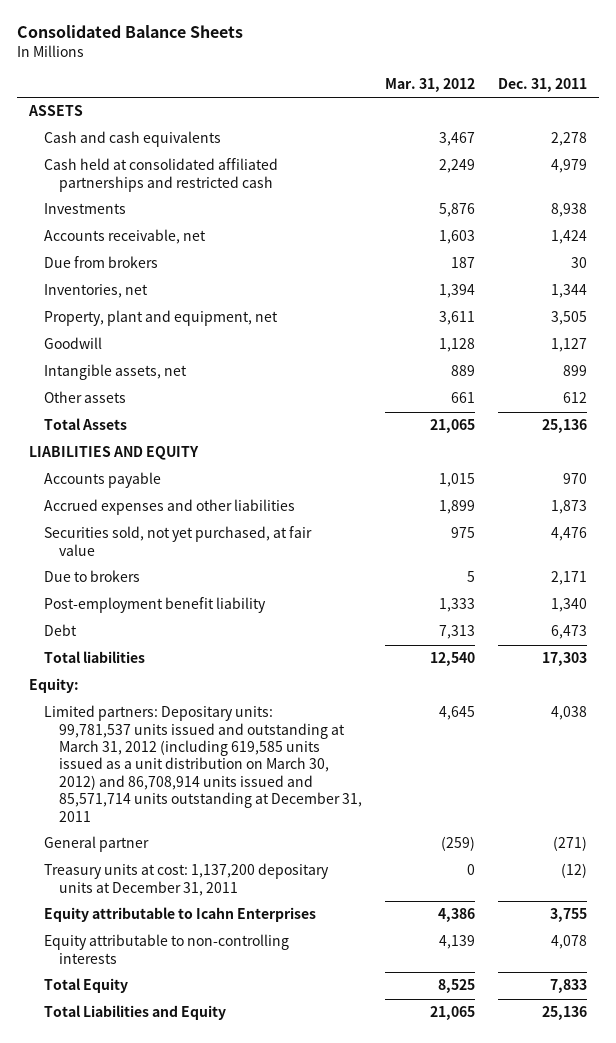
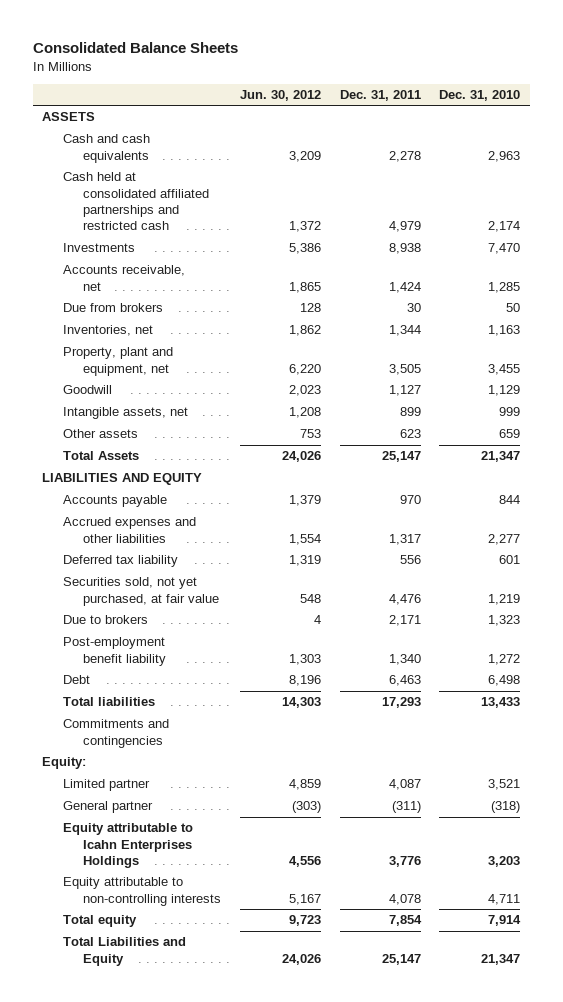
[385,78,476,93] Mar. 31, 2012 -> none
none -> [239,90,321,102] Jun. 30, 2012
none -> [439,90,521,102] Dec. 31, 2010
[563,392,588,404] 612 -> [399,429,421,439] 623
[542,419,588,434] 25,136 -> [381,451,421,463] 25,147
[551,500,588,515] 1,873 -> [388,533,421,545] 1,317
none -> [62,555,178,568] Deferred tax liability
[551,625,588,640] 6,473 -> [388,675,421,687] 6,463
[542,652,588,667] 17,303 -> [381,697,421,709] 17,293
none -> [62,719,169,748] Commitments and contingencies
[43,705,362,822] Limited partners: Depositary units: 99,781,537 units issued and outstanding at March 31, 2012 (including 619,585 units issued as a unit distribution on March 30, 2012) and 86,708,914 units issued and 85,571,714 units outstanding at December 31, 2011 -> none
[43,863,329,896] Treasury units at cost: 1,137,200 depositary units at December 31, 2011 -> none
none -> [62,779,150,792] Limited partner
[553,836,588,852] (271) -> [391,801,421,814] (311)
[43,907,316,923] Equity attributable to Icahn Enterprises -> [62,823,193,869] Equity attributable to Icahn Enterprises Holdings
[550,908,588,923] 3,755 -> [388,856,421,868] 3,776
[43,978,128,994] Total Equity -> [62,915,137,928] Total equity
[550,979,588,994] 7,833 -> [388,915,422,927] 7,854
[542,1006,588,1021] 25,136 -> [381,953,421,965] 25,147

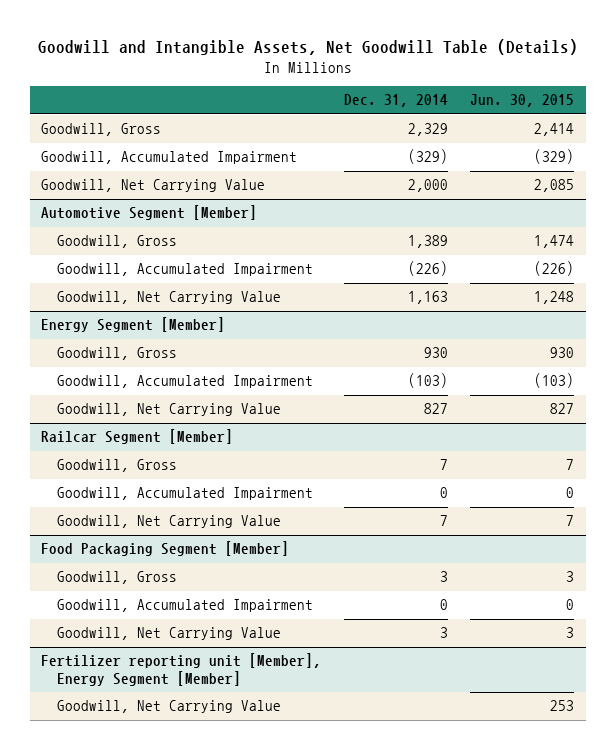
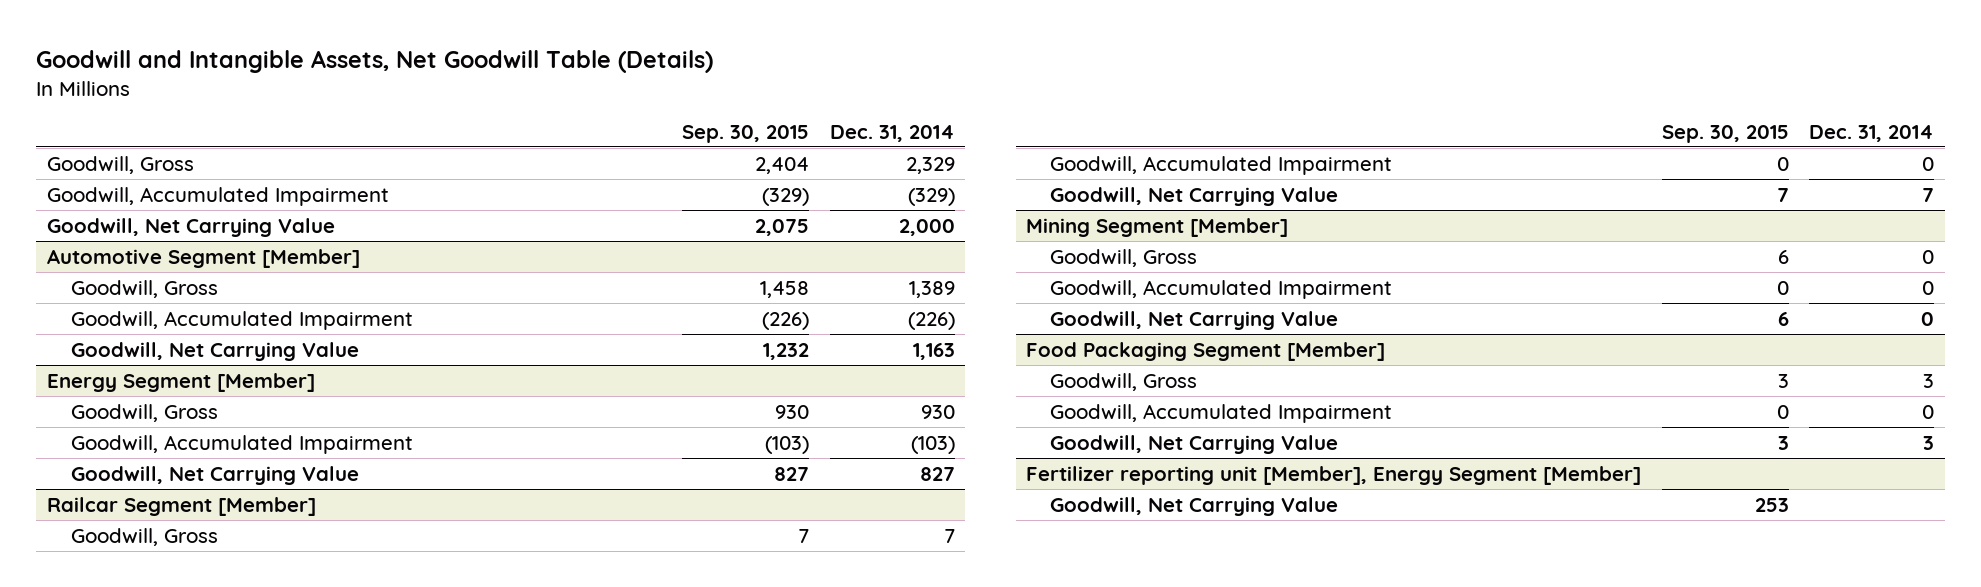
[470,94,575,108] Jun. 30, 2015 -> none
none -> [682,124,810,143] Sep. 30, 2015
none -> [1026,217,1289,237] Mining Segment [Member]
none -> [1050,248,1198,267] Goodwill, Gross
none -> [1050,279,1393,299] Goodwill, Accumulated Impairment
none -> [1050,310,1339,330] Goodwill, Net Carrying Value

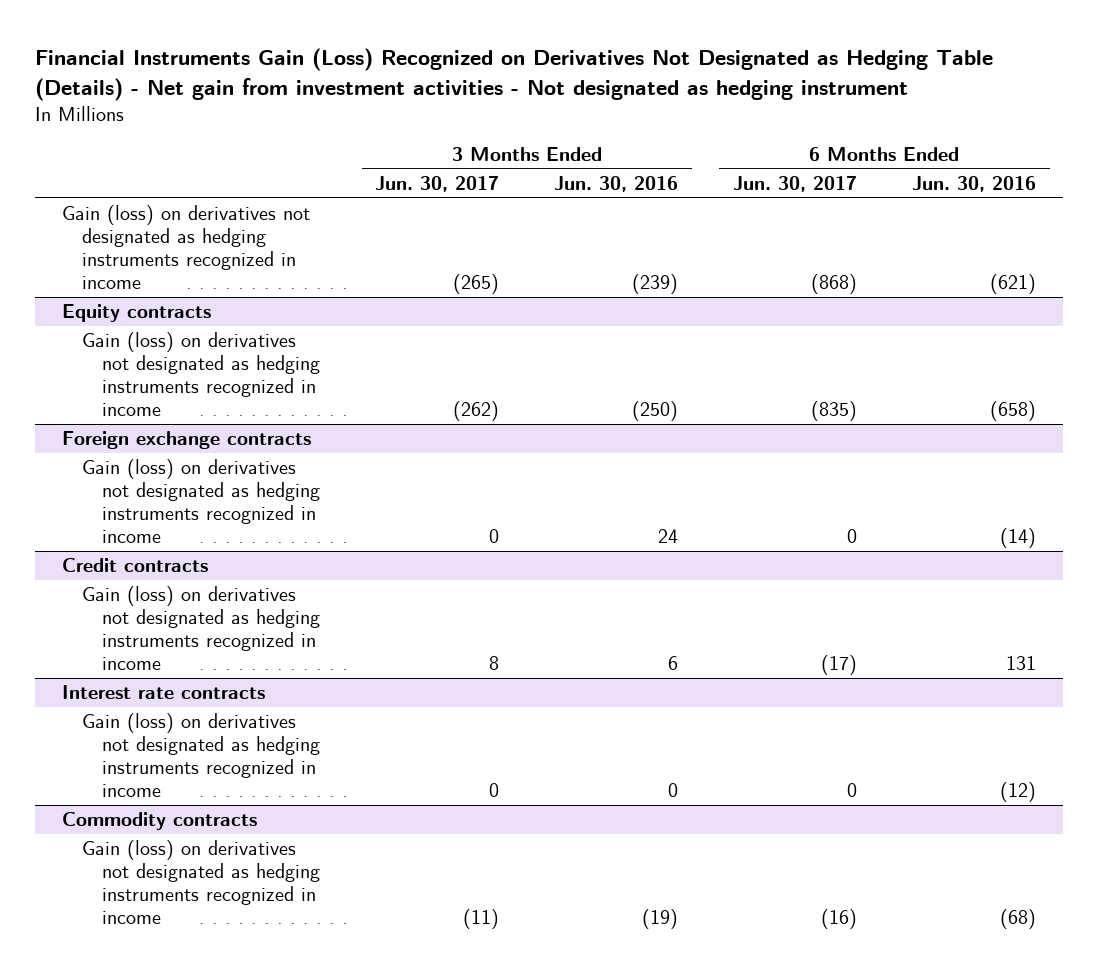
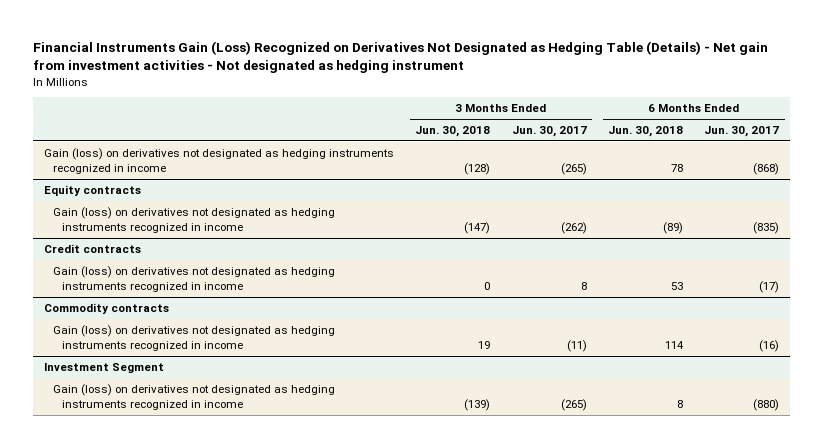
[554,176,679,193] Jun. 30, 2016 -> none
[911,176,1036,193] Jun. 30, 2016 -> none
none -> [415,126,491,138] Jun. 30, 2018
none -> [608,126,684,138] Jun. 30, 2018
[62,431,312,450] Foreign exchange contracts -> none
[82,459,321,543] Gain (loss) on derivatives not designated as hedging instruments recognized in income -> none
[62,685,266,700] Interest rate contracts -> none
[82,713,321,797] Gain (loss) on derivatives not designated as hedging instruments recognized in income -> none
none -> [44,363,165,374] Investment Segment
none -> [53,384,336,411] Gain (loss) on derivatives not designated as hedging instruments recognized in income

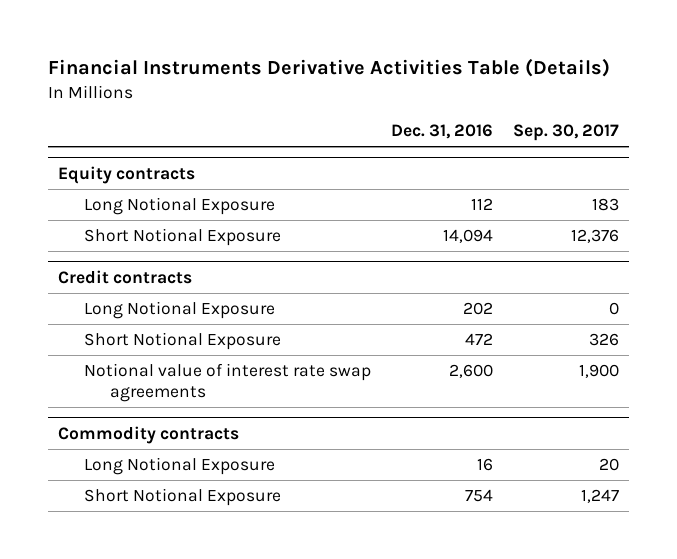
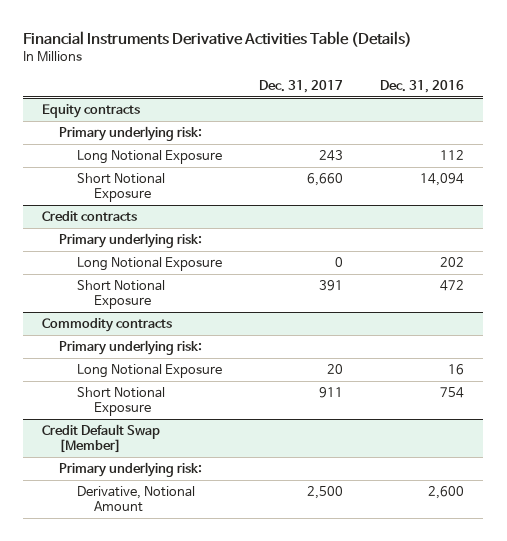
[513,124,620,142] Sep. 30, 2017 -> none
none -> [258,80,343,94] Dec. 31, 2017
none -> [59,126,203,142] Primary underlying risk:
none -> [59,233,203,249] Primary underlying risk:
[83,362,371,403] Notional value of interest rate swap agreements -> none
none -> [59,340,203,356] Primary underlying risk:
none -> [42,424,161,454] Credit Default Swap [Member]
none -> [59,462,203,478] Primary underlying risk:
none -> [76,486,195,513] Derivative, Notional Amount

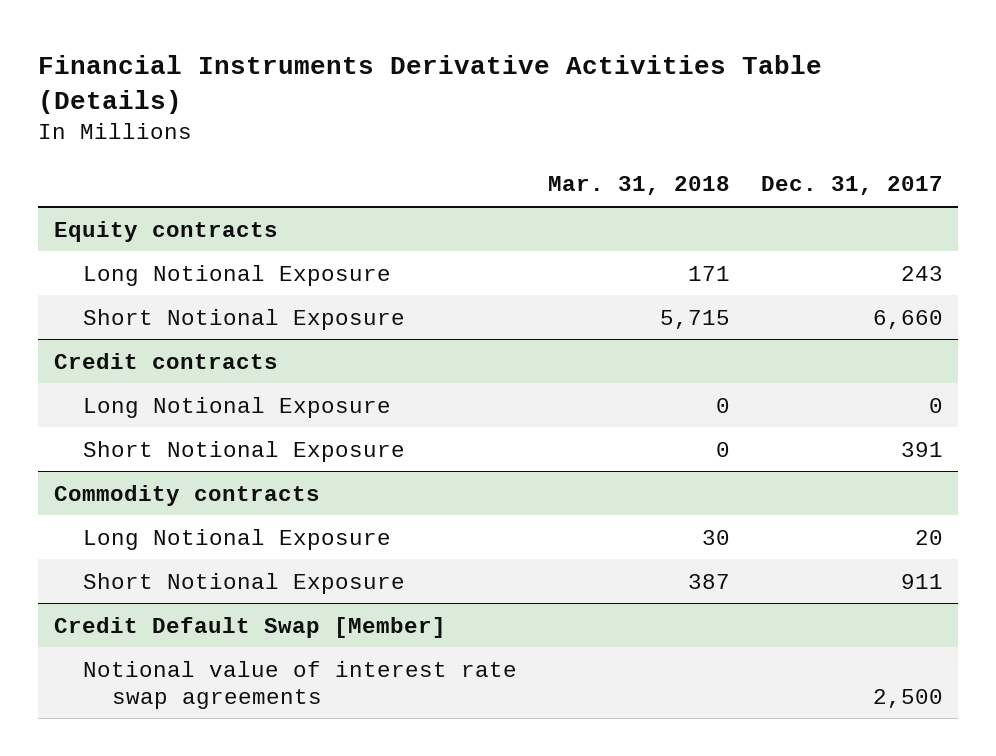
[380,80,465,94] Dec. 31, 2016 -> none
none -> [547,176,730,196] Mar. 31, 2018
[59,126,203,142] Primary underlying risk: -> none
[59,233,203,249] Primary underlying risk: -> none
[59,340,203,356] Primary underlying risk: -> none
[59,462,203,478] Primary underlying risk: -> none
[76,486,195,513] Derivative, Notional Amount -> [82,660,517,709] Notional value of interest rate swap agreements

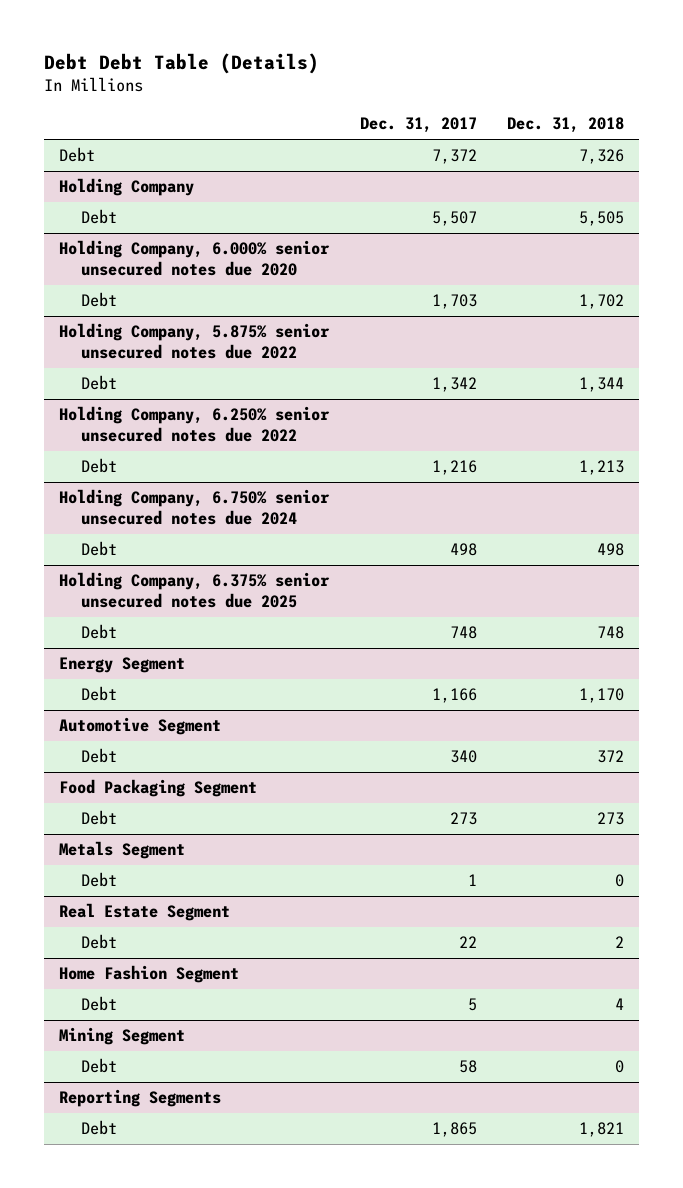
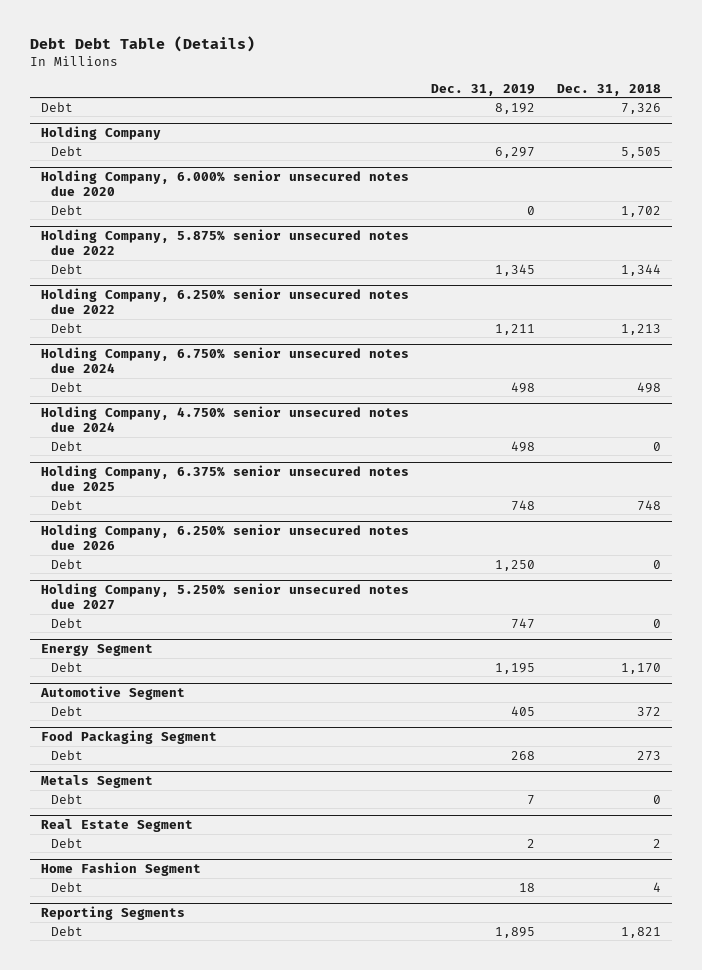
[359,117,477,134] Dec. 31, 2017 -> none
none -> [430,83,535,96] Dec. 31, 2019
none -> [40,406,409,433] Holding Company, 4.750% senior unsecured notes due 2024
none -> [50,440,83,451] Debt
none -> [40,524,409,551] Holding Company, 6.250% senior unsecured notes due 2026
none -> [50,558,83,569] Debt
none -> [40,583,409,611] Holding Company, 5.250% senior unsecured notes due 2027
none -> [50,617,83,628] Debt
[59,1027,186,1046] Mining Segment -> none
[81,1058,118,1074] Debt -> none

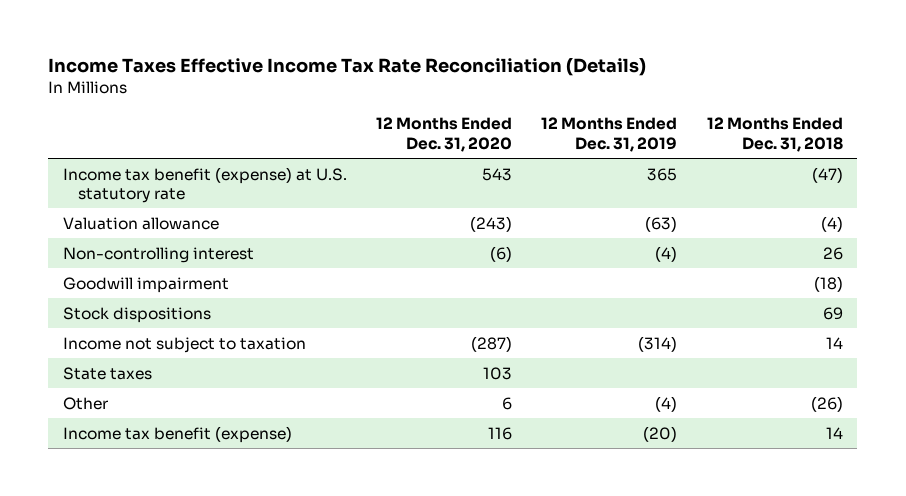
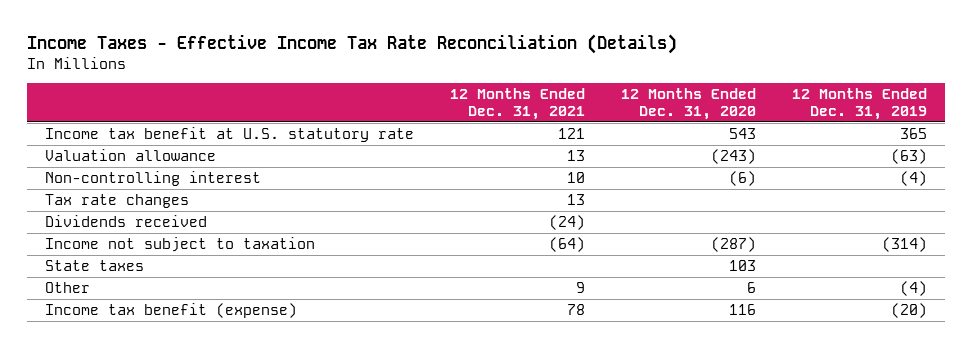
[48,58,647,77] Income Taxes Effective Income Tax Rate Reconciliation (Details) -> [27,34,678,55] Income Taxes - Effective Income Tax Rate Reconciliation (Details)
[706,117,843,153] 12 Months Ended Dec. 31, 2018 -> none
none -> [450,87,586,121] 12 Months Ended Dec. 31, 2021
[62,166,347,204] Income tax benefit (expense) at U.S. statutory rate -> [45,126,415,142] Income tax benefit at U.S. statutory rate
[62,276,229,293] Goodwill impairment -> none
[62,306,211,323] Stock dispositions -> none
none -> [45,193,190,208] Tax rate changes
none -> [45,214,208,227] Dividends received

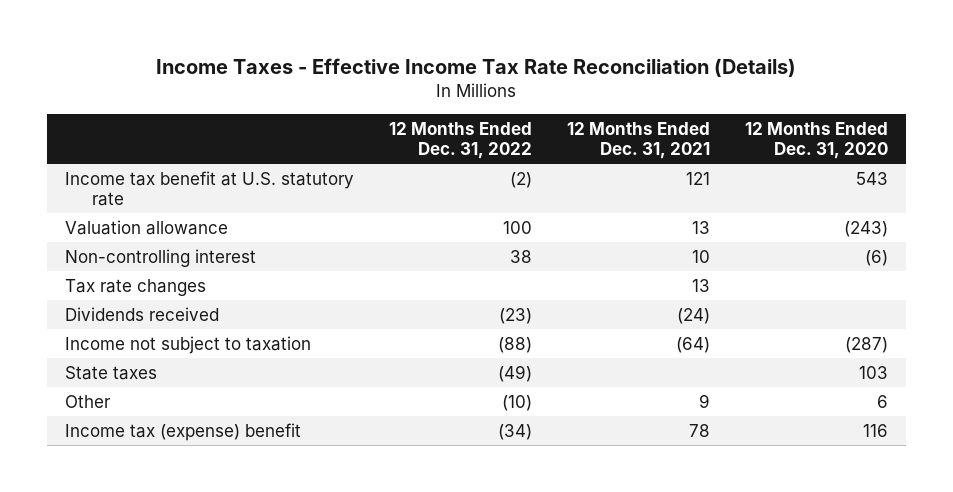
[792,87,928,121] 12 Months Ended Dec. 31, 2019 -> none
none -> [388,121,532,160] 12 Months Ended Dec. 31, 2022
[45,302,298,318] Income tax benefit (expense) -> [64,422,301,441] Income tax (expense) benefit

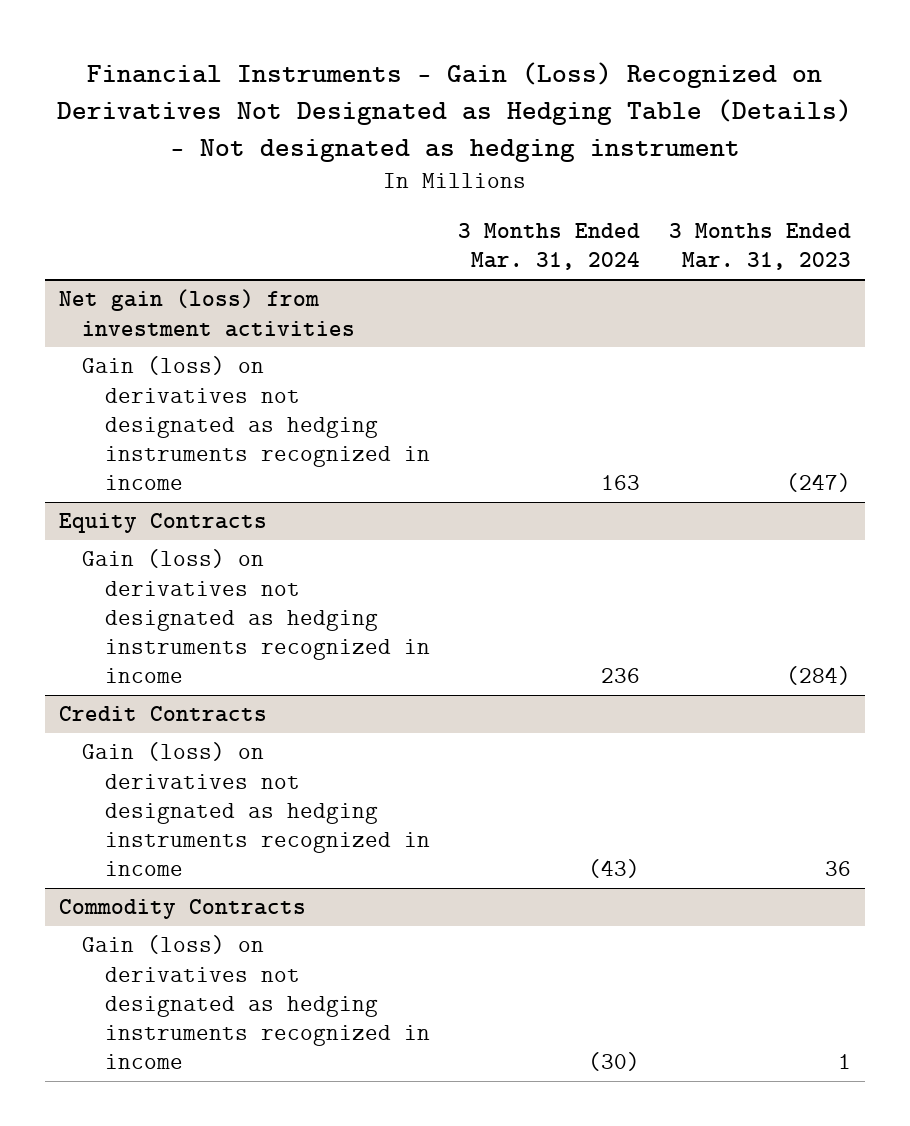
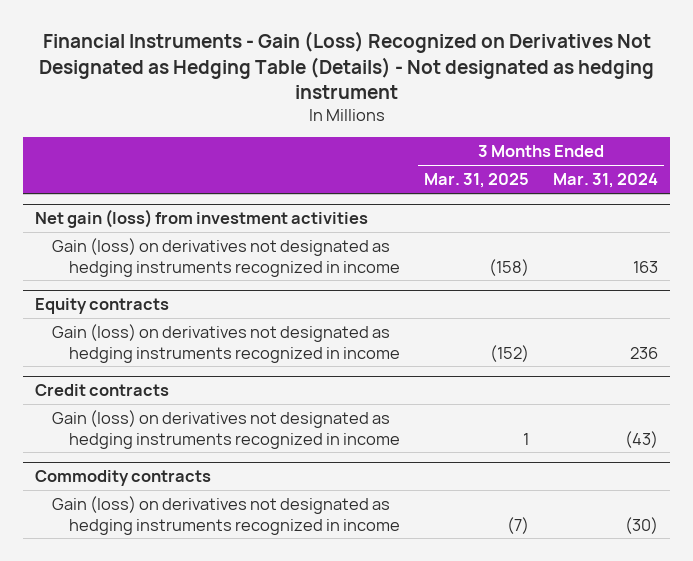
[669,222,852,271] 3 Months Ended Mar. 31, 2023 -> none
none -> [424,173,530,189] Mar. 31, 2025
[59,513,268,534] Equity Contracts -> [35,298,170,315] Equity contracts
[59,706,268,723] Credit Contracts -> [35,384,170,397] Credit contracts
[59,899,307,920] Commodity Contracts -> [35,470,212,487] Commodity contracts

